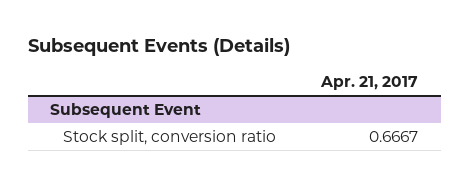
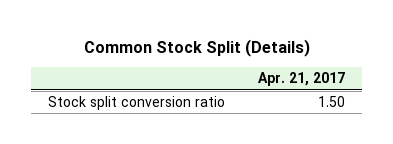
[27,37,290,57] Subsequent Events (Details) -> [83,39,310,58] Common Stock Split (Details)
[50,103,202,119] Subsequent Event -> none
[63,130,277,146] Stock split, conversion ratio -> [48,96,226,111] Stock split conversion ratio
[369,131,419,143] 0.6667 -> [318,96,346,108] 1.50

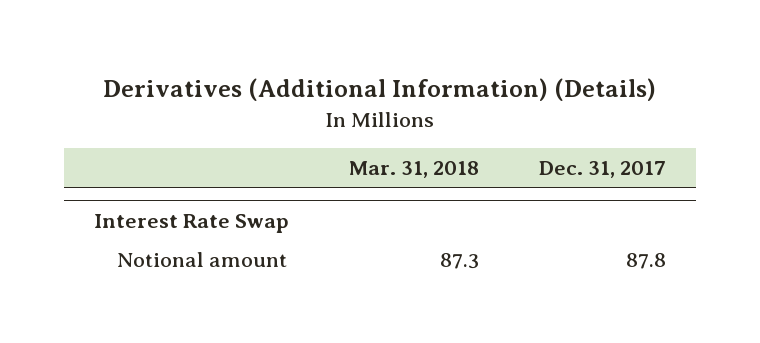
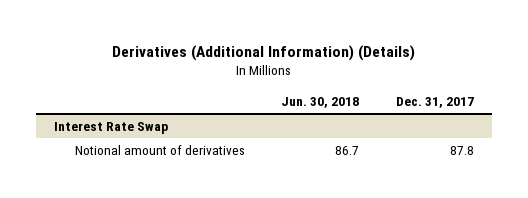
[348,161,479,179] Mar. 31, 2018 -> none
none -> [281,96,360,108] Jun. 30, 2018
[116,252,287,268] Notional amount -> [74,144,245,155] Notional amount of derivatives

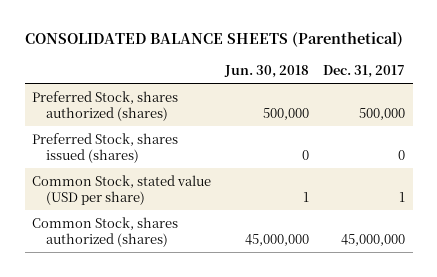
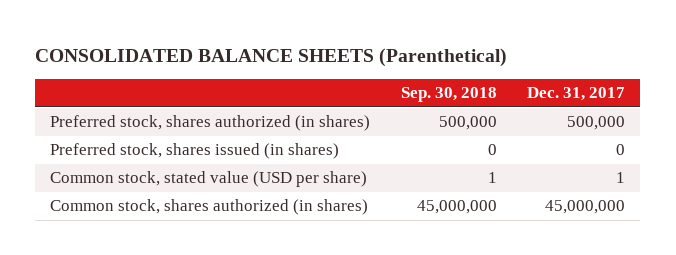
[224,64,310,78] Jun. 30, 2018 -> none
none -> [400,87,497,103] Sep. 30, 2018
[31,90,178,122] Preferred Stock, shares authorized (shares) -> [50,115,371,132] Preferred stock, shares authorized (in shares)
[31,132,178,164] Preferred Stock, shares issued (shares) -> [50,143,340,160] Preferred stock, shares issued (in shares)
[31,174,211,206] Common Stock, stated value (USD per share) -> [50,171,368,188] Common stock, stated value (USD per share)
[31,216,178,248] Common Stock, shares authorized (shares) -> [50,199,369,216] Common stock, shares authorized (in shares)

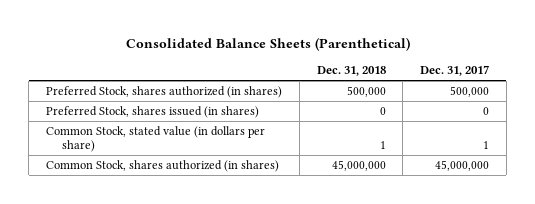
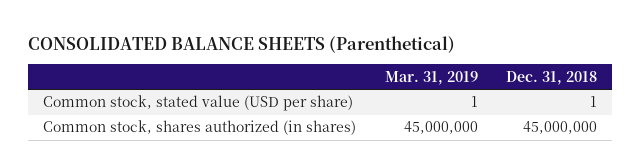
[125,36,410,51] Consolidated Balance Sheets (Parenthetical) -> [28,36,456,54] CONSOLIDATED BALANCE SHEETS (Parenthetical)
[420,65,490,77] Dec. 31, 2017 -> none
none -> [384,70,478,85] Mar. 31, 2019
[46,85,283,98] Preferred Stock, shares authorized (in shares) -> none
[46,105,260,118] Preferred Stock, shares issued (in shares) -> none
[46,125,266,153] Common Stock, stated value (in dollars per share) -> [42,95,353,112] Common stock, stated value (USD per share)
[46,159,280,172] Common Stock, shares authorized (in shares) -> [42,120,356,136] Common stock, shares authorized (in shares)

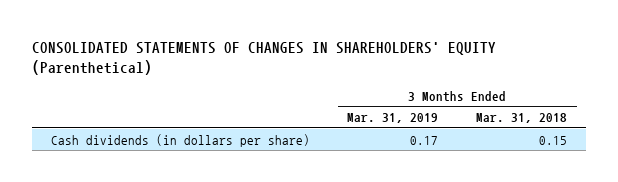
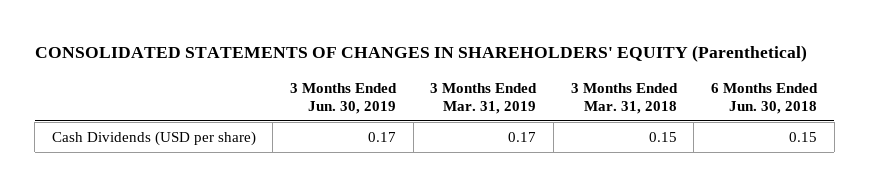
none -> [290,82,398,114] 3 Months Ended Jun. 30, 2019
none -> [710,82,818,114] 6 Months Ended Jun. 30, 2018
[50,133,310,147] Cash dividends (in dollars per share) -> [51,130,256,146] Cash Dividends (USD per share)

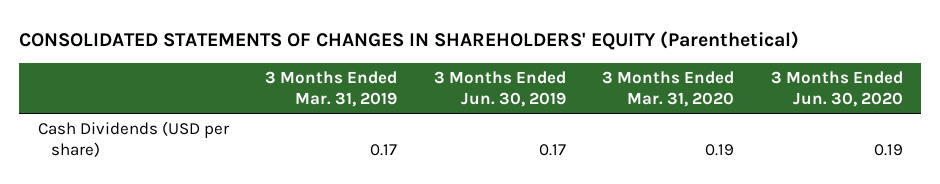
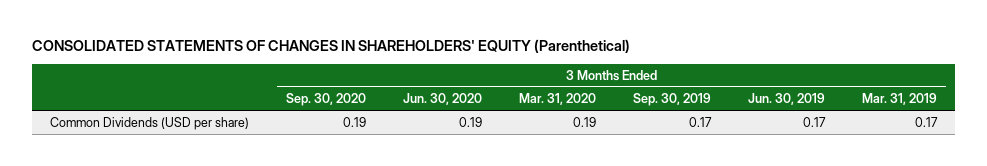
none -> [286,93,367,107] Sep. 30, 2020
none -> [632,93,711,107] Sep. 30, 2019
[37,121,230,158] Cash Dividends (USD per share) -> [50,117,250,131] Common Dividends (USD per share)

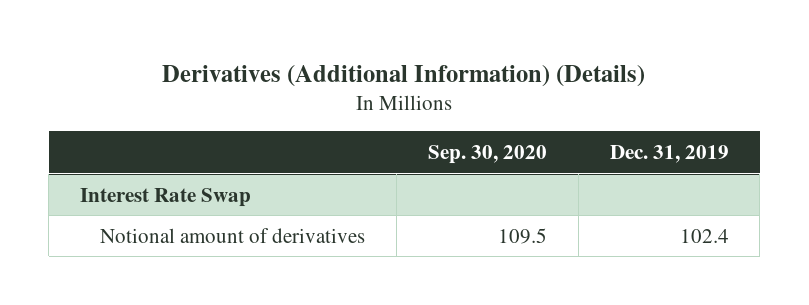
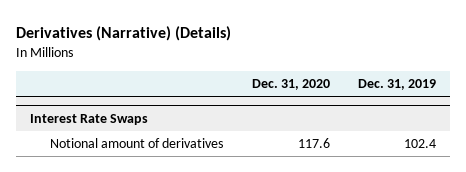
[162,64,646,87] Derivatives (Additional Information) (Details) -> [16,25,232,41] Derivatives (Narrative) (Details)
[427,145,547,165] Sep. 30, 2020 -> none
none -> [251,78,330,90] Dec. 31, 2020
[80,187,252,207] Interest Rate Swap -> [30,113,149,125] Interest Rate Swaps

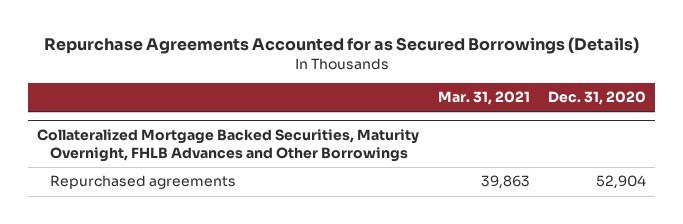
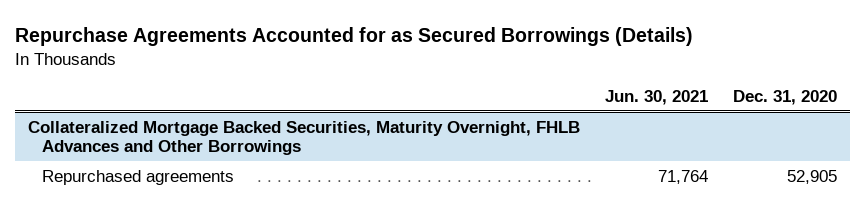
[437,90,530,105] Mar. 31, 2021 -> none
none -> [605,90,709,106] Jun. 30, 2021
[595,175,646,190] 52,904 -> [787,169,838,184] 52,905

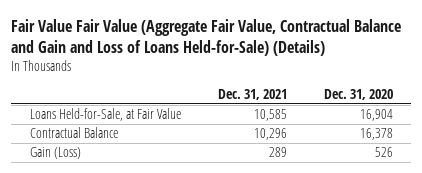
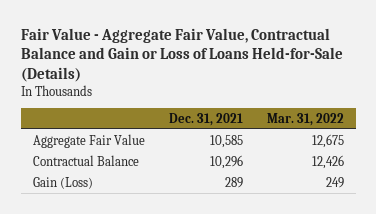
[11,18,402,56] Fair Value Fair Value (Aggregate Fair Value, Contractual Balance and Gain and Loss of Loans Held-for-Sale) (Details) -> [20,28,343,82] Fair Value - Aggregate Fair Value, Contractual Balance and Gain or Loss of Loans Held-for-Sale (Details)
[323,88,393,100] Dec. 31, 2020 -> none
none -> [266,112,344,126] Mar. 31, 2022
[29,108,181,122] Loans Held-for-Sale, at Fair Value -> [32,133,145,148] Aggregate Fair Value

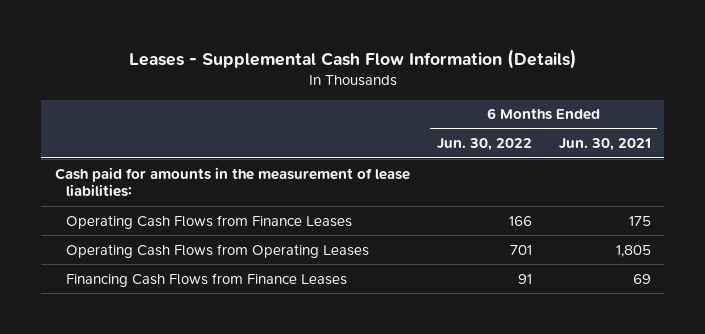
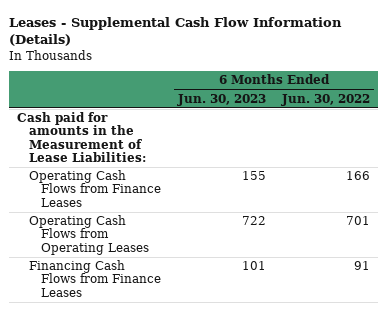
[558,138,651,152] Jun. 30, 2021 -> none
none -> [176,93,266,106] Jun. 30, 2023
[54,166,410,198] Cash paid for amounts in the measurement of lease liabilities: -> [17,112,147,162] Cash paid for amounts in the Measurement of Lease Liabilities:

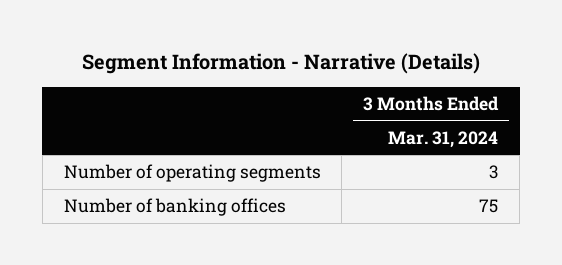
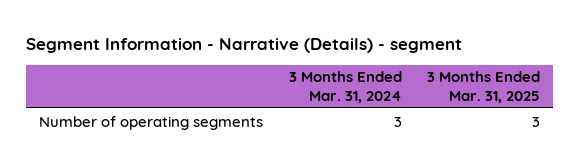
[81,53,480,75] Segment Information - Narrative (Details) -> [26,37,463,53] Segment Information - Narrative (Details) - segment
none -> [427,71,541,103] 3 Months Ended Mar. 31, 2025
[63,198,286,217] Number of banking offices -> none

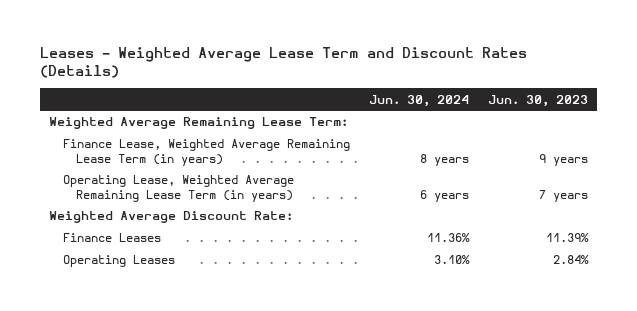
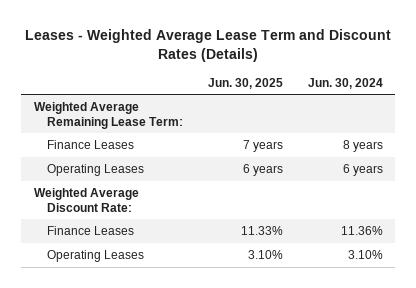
[487,94,588,107] Jun. 30, 2023 -> none
none -> [207,77,283,89] Jun. 30, 2025
[62,139,350,166] Finance Lease, Weighted Average Remaining Lease Term (in years) -> [46,140,134,150] Finance Leases
[62,175,294,202] Operating Lease, Weighted Average Remaining Lease Term (in years) -> [46,164,144,177] Operating Leases

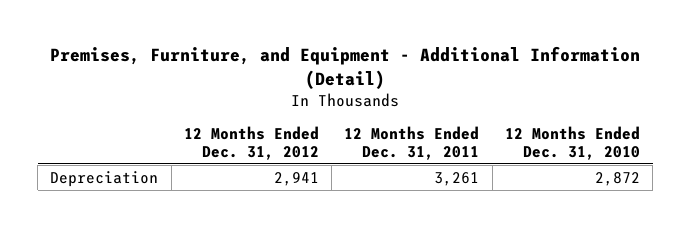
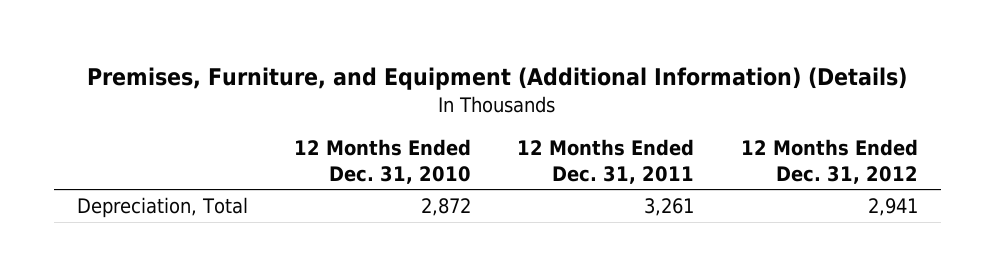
[50,46,641,90] Premises, Furniture, and Equipment - Additional Information (Detail) -> [87,66,908,90] Premises, Furniture, and Equipment (Additional Information) (Details)
[50,170,159,187] Depreciation -> [76,197,248,219] Depreciation, Total

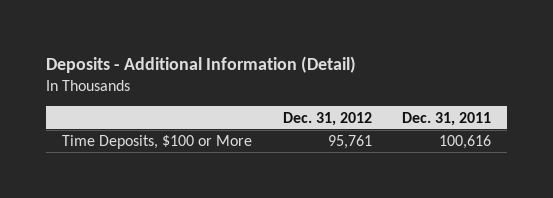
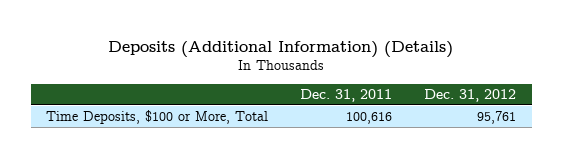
[46,56,357,74] Deposits - Additional Information (Detail) -> [108,40,454,58] Deposits (Additional Information) (Details)
[61,135,252,150] Time Deposits, $100 or More -> [46,110,269,125] Time Deposits, $100 or More, Total

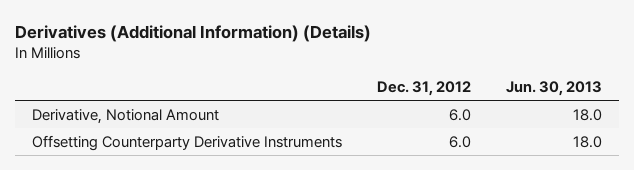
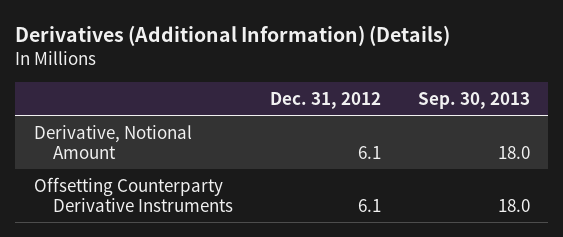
[505,80,602,96] Jun. 30, 2013 -> none
none -> [417,91,530,109] Sep. 30, 2013
[449,108,472,121] 6.0 -> [357,145,381,159] 6.1
[449,135,472,148] 6.0 -> [357,198,381,212] 6.1

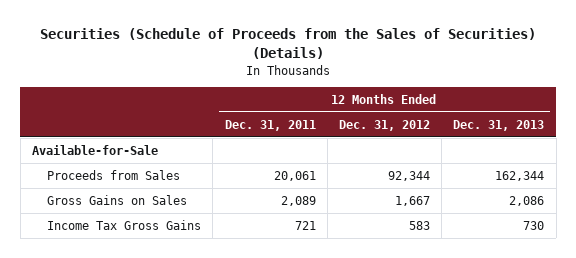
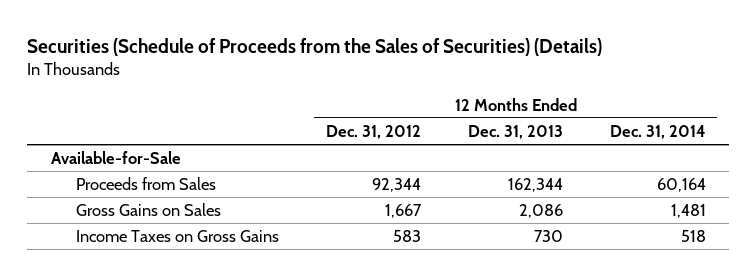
[224,119,316,131] Dec. 31, 2011 -> none
none -> [609,124,706,139] Dec. 31, 2014
[47,219,202,230] Income Tax Gross Gains -> [76,229,280,242] Income Taxes on Gross Gains

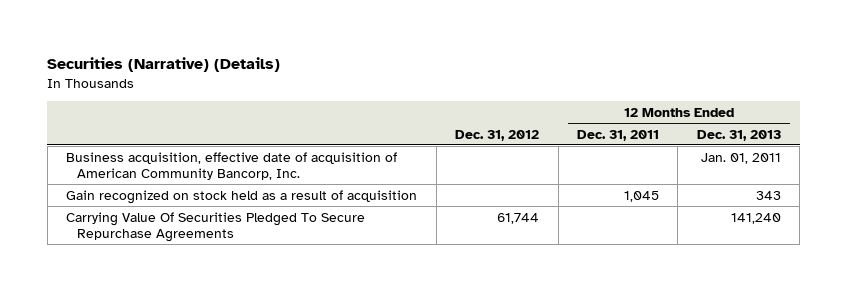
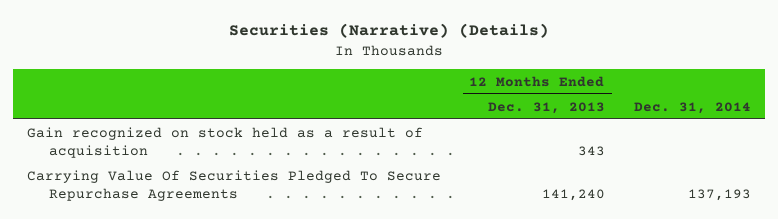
[455,129,540,141] Dec. 31, 2012 -> none
[577,129,660,141] Dec. 31, 2011 -> none
none -> [633,101,751,114] Dec. 31, 2014
[66,151,398,180] Business acquisition, effective date of acquisition of American Community Bancorp, Inc. -> none

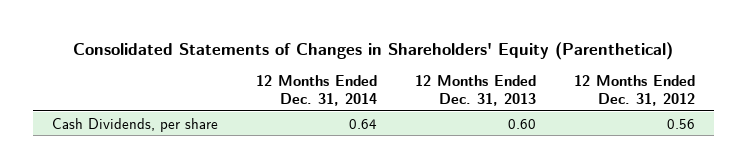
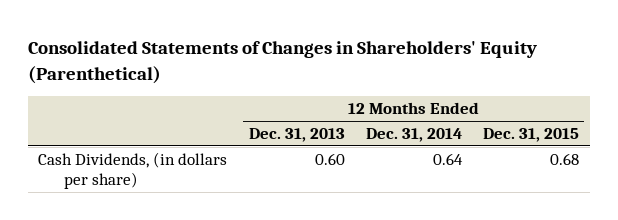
[573,75,695,107] 12 Months Ended Dec. 31, 2012 -> none
none -> [483,128,580,143] Dec. 31, 2015
[51,117,218,132] Cash Dividends, per share -> [38,152,228,189] Cash Dividends, (in dollars per share)

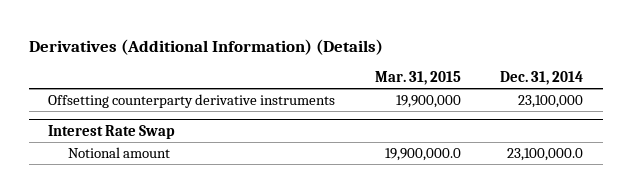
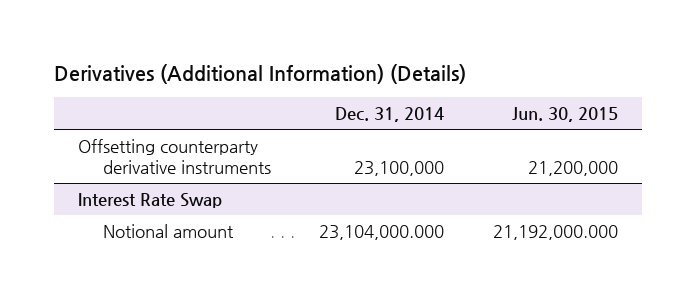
[374,71,461,86] Mar. 31, 2015 -> none
none -> [511,107,618,123] Jun. 30, 2015
[507,147,584,161] 23,100,000.0 -> [319,225,445,241] 23,104,000.000

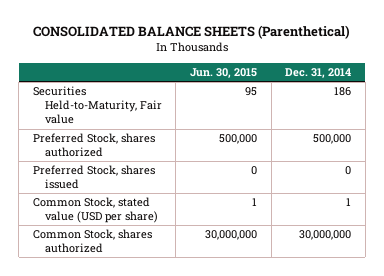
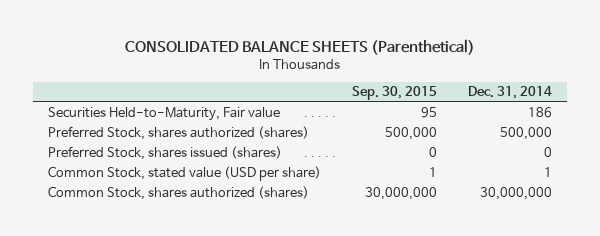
[189,67,257,78] Jun. 30, 2015 -> none
none -> [351,86,437,101] Sep. 30, 2015
[33,133,156,158] Preferred Stock, shares authorized -> [47,126,309,141] Preferred Stock, shares authorized (shares)
[33,165,156,190] Preferred Stock, shares issued -> [47,146,282,161] Preferred Stock, shares issued (shares)
[33,229,153,254] Common Stock, shares authorized -> [47,186,309,201] Common Stock, shares authorized (shares)

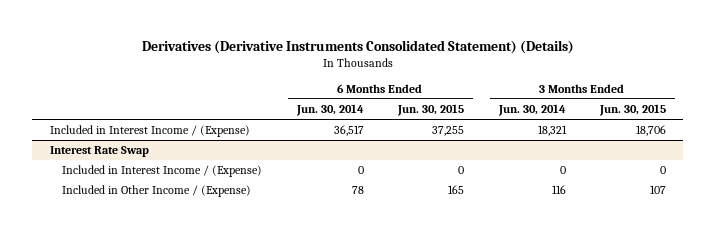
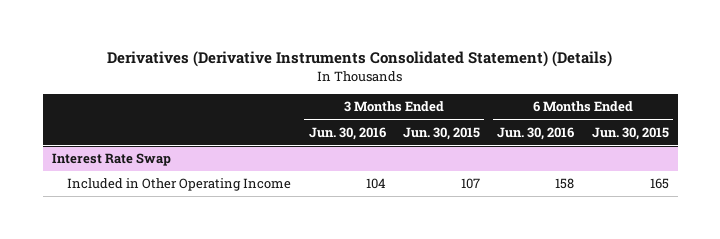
[295,103,364,116] Jun. 30, 2014 -> none
[497,103,566,116] Jun. 30, 2014 -> none
none -> [308,126,386,140] Jun. 30, 2016
none -> [497,126,575,140] Jun. 30, 2016
[49,125,250,138] Included in Interest Income / (Expense) -> none
[62,165,263,178] Included in Interest Income / (Expense) -> none
[62,185,252,198] Included in Other Income / (Expense) -> [67,178,292,192] Included in Other Operating Income

